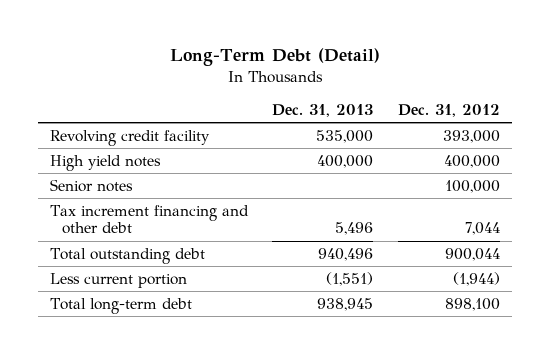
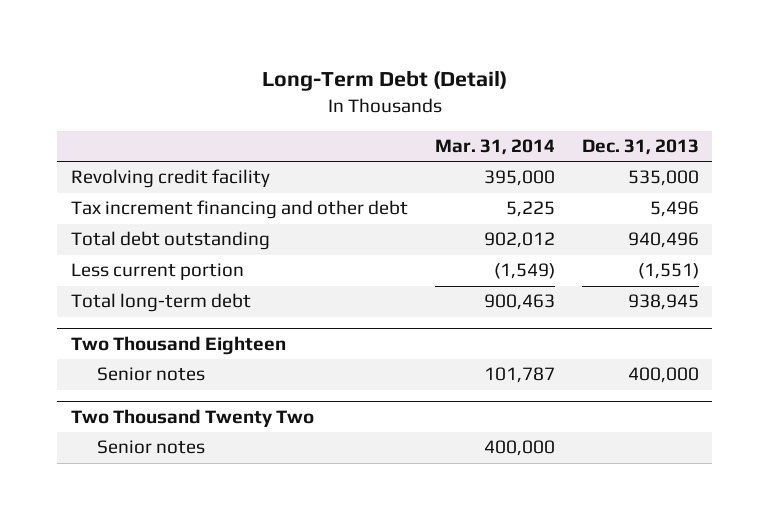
[397,104,500,118] Dec. 31, 2012 -> none
none -> [434,139,555,156] Mar. 31, 2014
[49,154,161,171] High yield notes -> none
[49,178,133,192] Senior notes -> none
[49,247,205,264] Total outstanding debt -> [70,231,270,251] Total debt outstanding
none -> [70,336,286,356] Two Thousand Eighteen
none -> [96,367,205,382] Senior notes
none -> [70,409,314,428] Two Thousand Twenty Two
none -> [96,440,205,455] Senior notes

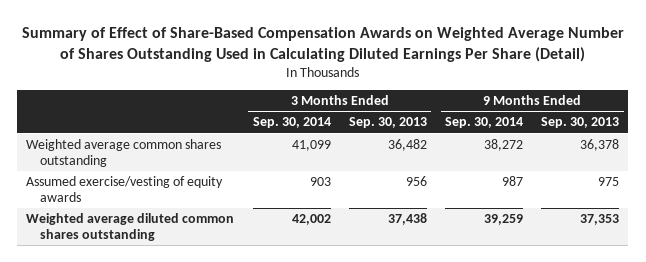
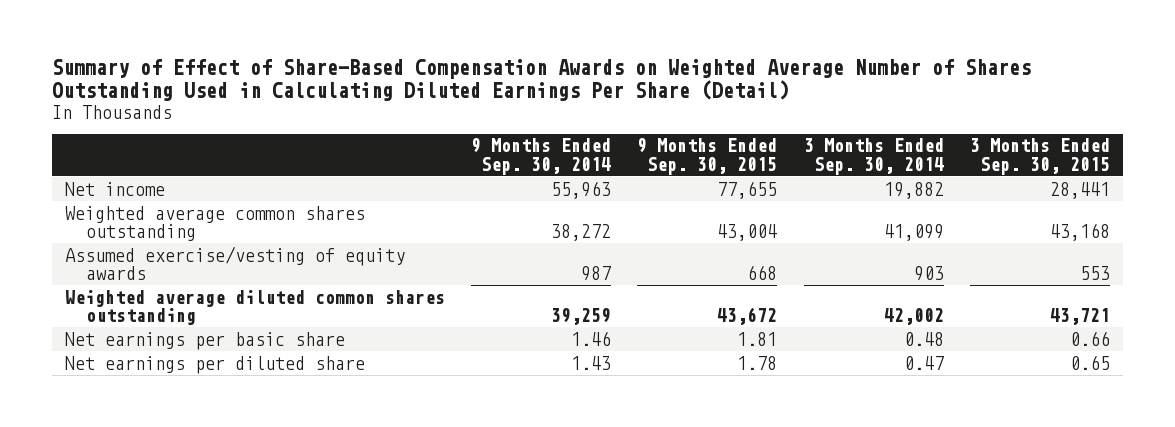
[348,117,427,129] Sep. 30, 2013 -> none
[541,117,620,129] Sep. 30, 2013 -> none
none -> [637,138,778,175] 9 Months Ended Sep. 30, 2015
none -> [969,138,1110,175] 3 Months Ended Sep. 30, 2015
none -> [64,181,165,196] Net income
none -> [64,331,345,350] Net earnings per basic share
none -> [64,355,365,374] Net earnings per diluted share

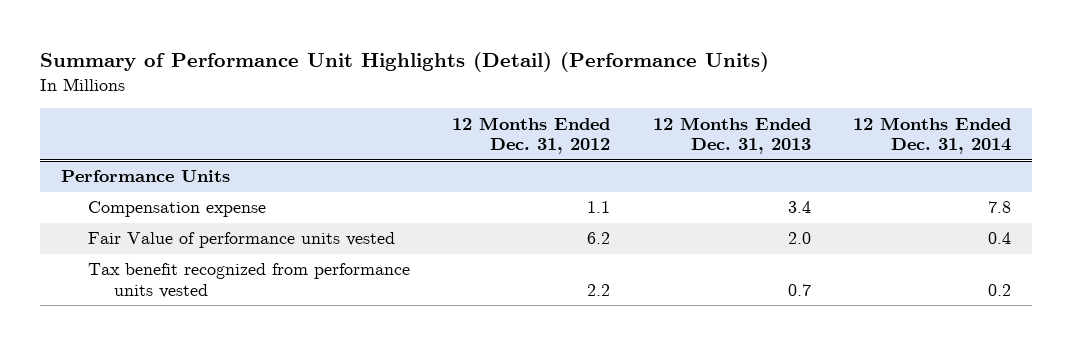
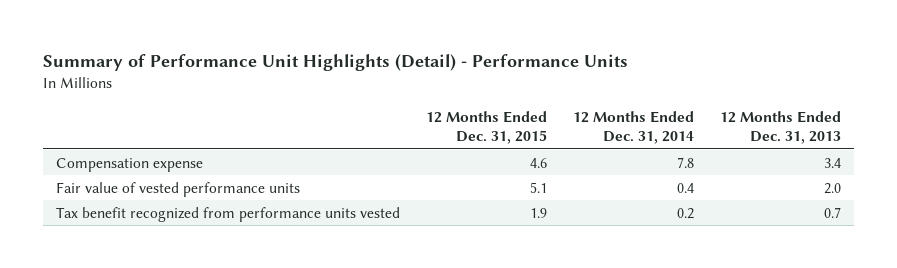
[40,52,770,73] Summary of Performance Unit Highlights (Detail) (Performance Units) -> [42,53,628,71] Summary of Performance Unit Highlights (Detail) - Performance Units
[452,116,611,155] 12 Months Ended Dec. 31, 2012 -> none
none -> [425,110,547,145] 12 Months Ended Dec. 31, 2015
[61,170,231,183] Performance Units -> none
[87,232,395,249] Fair Value of performance units vested -> [55,181,300,197] Fair value of vested performance units

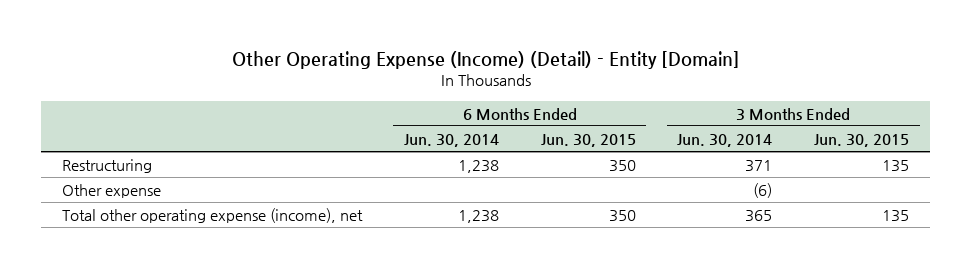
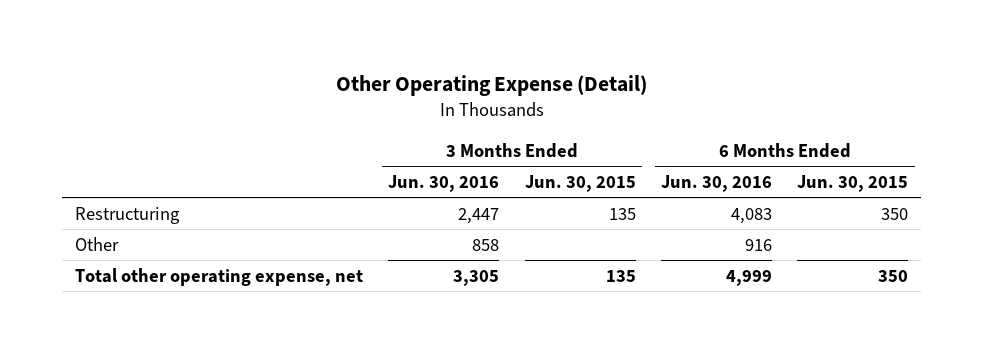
[231,50,740,69] Other Operating Expense (Income) (Detail) - Entity [Domain] -> [335,75,647,97] Other Operating Expense (Detail)
[403,133,499,147] Jun. 30, 2014 -> none
[677,133,773,147] Jun. 30, 2014 -> none
none -> [388,174,500,192] Jun. 30, 2016
none -> [660,174,772,192] Jun. 30, 2016
[62,183,162,198] Other expense -> [74,236,119,251] Other
[62,207,364,223] Total other operating expense (income), net -> [74,267,363,286] Total other operating expense, net

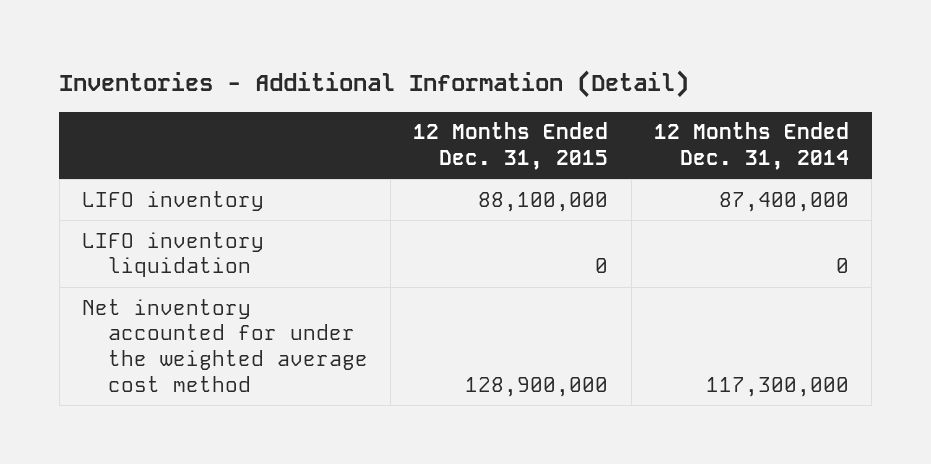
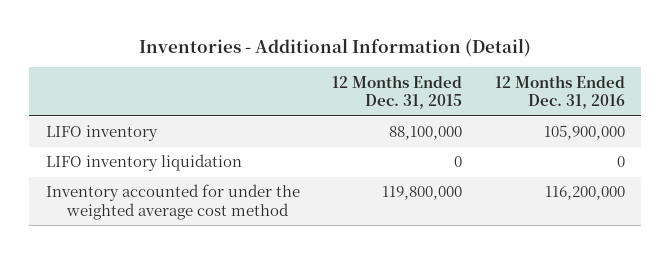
[653,122,849,170] 12 Months Ended Dec. 31, 2014 -> none
none -> [494,74,625,110] 12 Months Ended Dec. 31, 2016
[82,298,368,392] Net inventory accounted for under the weighted average cost method -> [45,184,300,220] Inventory accounted for under the weighted average cost method
[465,376,609,397] 128,900,000 -> [382,186,463,201] 119,800,000

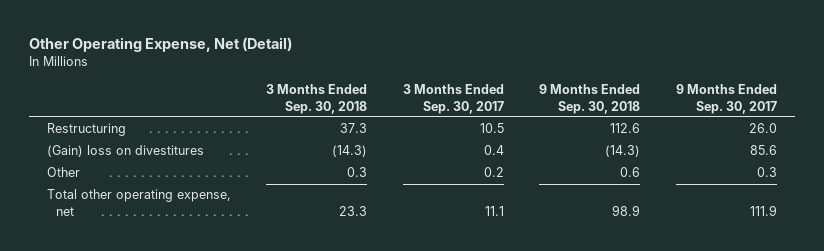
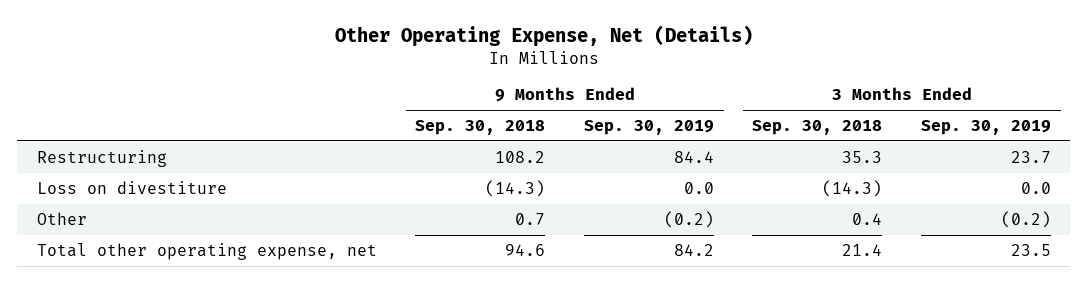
[29,37,293,53] Other Operating Expense, Net (Detail) -> [334,25,753,48] Other Operating Expense, Net (Details)
[402,84,504,114] 3 Months Ended Sep. 30, 2017 -> none
[675,84,777,114] 9 Months Ended Sep. 30, 2017 -> none
none -> [583,120,714,136] Sep. 30, 2019
none -> [921,120,1052,136] Sep. 30, 2019
[340,123,368,134] 37.3 -> [842,150,883,163] 35.3
[610,123,641,134] 112.6 -> [495,150,546,163] 108.2
[47,145,205,158] (Gain) loss on divestitures -> [36,180,227,194] Loss on divestiture
[347,167,368,178] 0.3 -> [852,212,883,225] 0.4
[620,167,641,178] 0.6 -> [515,212,546,225] 0.7
[339,205,368,216] 23.3 -> [842,243,883,256] 21.4
[612,204,641,216] 98.9 -> [505,243,546,256] 94.6

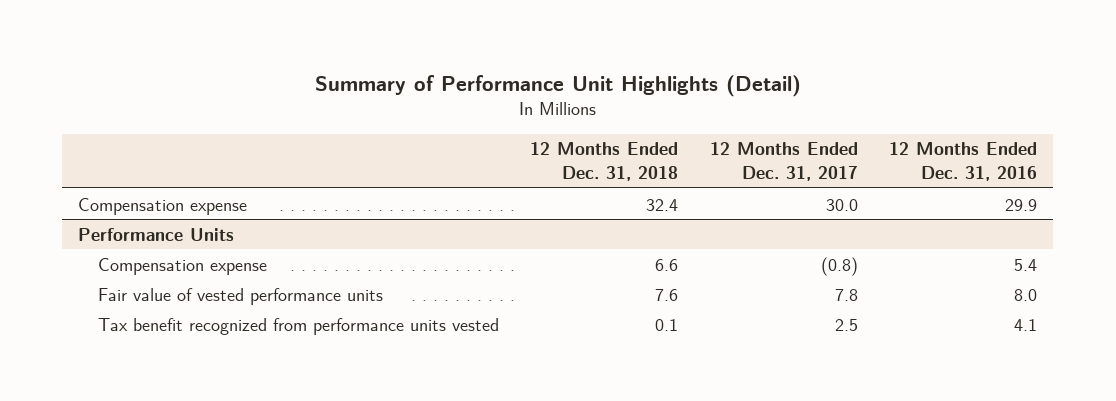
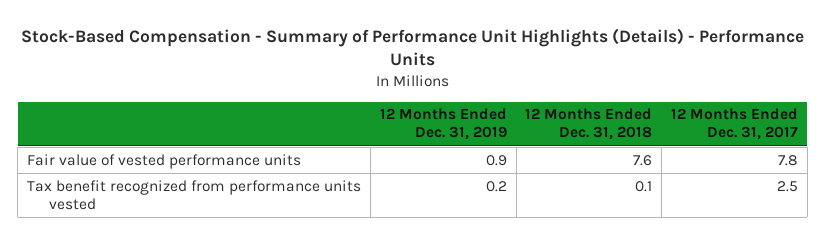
[314,74,801,97] Summary of Performance Unit Highlights (Detail) -> [20,27,804,67] Stock-Based Compensation - Summary of Performance Unit Highlights (Details) - Performance Units
[889,142,1038,181] 12 Months Ended Dec. 31, 2016 -> none
none -> [379,108,507,141] 12 Months Ended Dec. 31, 2019
[78,197,248,215] Compensation expense -> none
[78,227,235,241] Performance Units -> none
[98,257,268,275] Compensation expense -> none

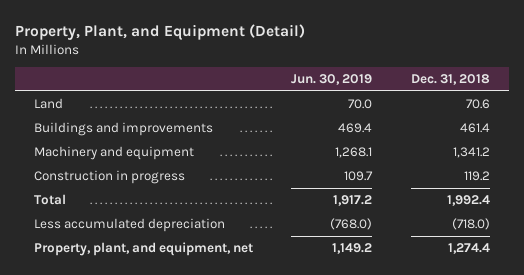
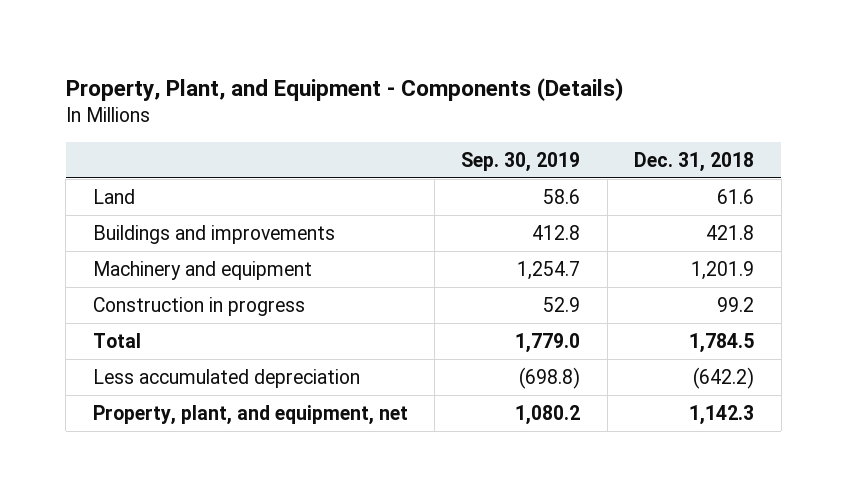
[14,23,305,40] Property, Plant, and Equipment (Detail) -> [65,77,623,101] Property, Plant, and Equipment - Components (Details)
[291,74,373,86] Jun. 30, 2019 -> none
none -> [461,151,581,172] Sep. 30, 2019
[465,99,490,110] 70.6 -> [717,189,755,205] 61.6
[459,123,490,134] 461.4 -> [706,225,755,241] 421.8
[452,147,490,159] 1,341.2 -> [691,261,755,281] 1,201.9
[463,171,490,182] 119.2 -> [717,297,755,313] 99.2
[446,195,490,207] 1,992.4 -> [689,333,755,354] 1,784.5
[451,218,490,231] (718.0) -> [693,367,755,390] (642.2)
[447,243,490,255] 1,274.4 -> [689,405,755,426] 1,142.3

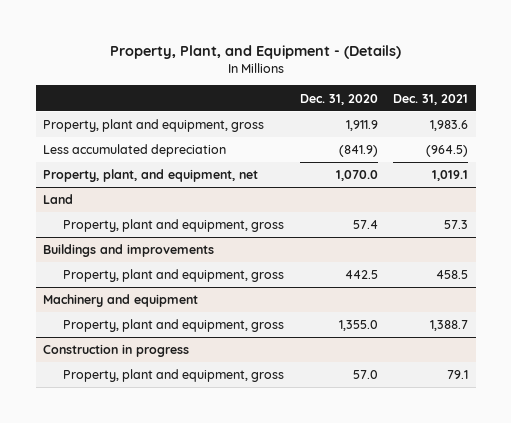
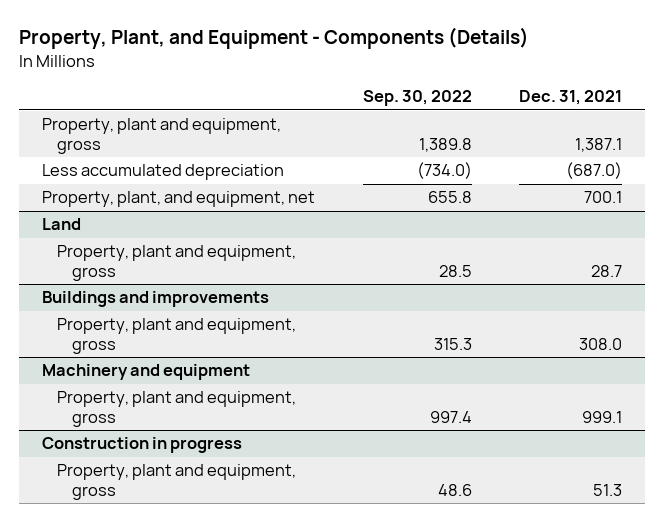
[109,44,401,59] Property, Plant, and Equipment - (Details) -> [18,27,529,50] Property, Plant, and Equipment - Components (Details)
[299,93,378,105] Dec. 31, 2020 -> none
none -> [362,90,472,107] Sep. 30, 2022
[429,120,468,132] 1,983.6 -> [574,138,622,153] 1,387.1
[425,145,468,158] (964.5) -> [565,162,622,180] (687.0)
[431,170,468,182] 1,019.1 -> [583,191,622,204] 700.1
[443,220,468,230] 57.3 -> [590,265,622,278] 28.7
[435,270,468,280] 458.5 -> [578,338,622,351] 308.0
[429,320,468,332] 1,388.7 -> [581,411,622,424] 999.1
[446,370,468,380] 79.1 -> [592,484,622,497] 51.3

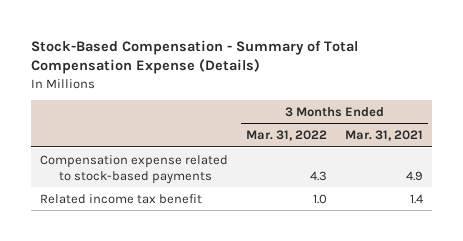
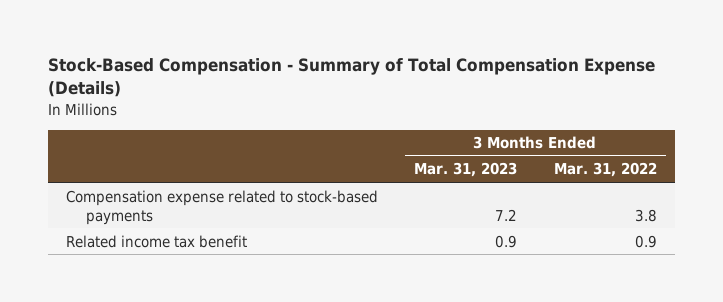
[345,130,424,142] Mar. 31, 2021 -> none
none -> [414,162,518,178] Mar. 31, 2023
[309,170,327,181] 4.3 -> [634,208,657,222] 3.8
[312,193,327,204] 1.0 -> [634,234,657,248] 0.9

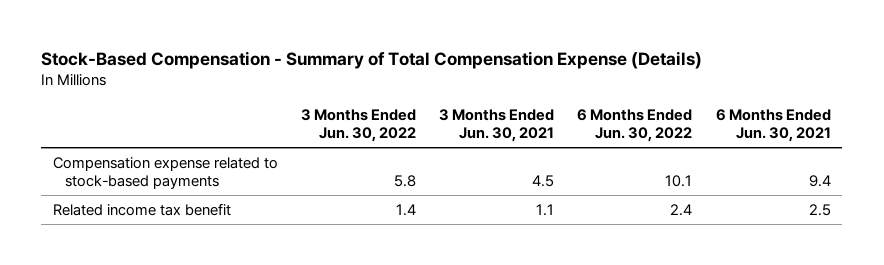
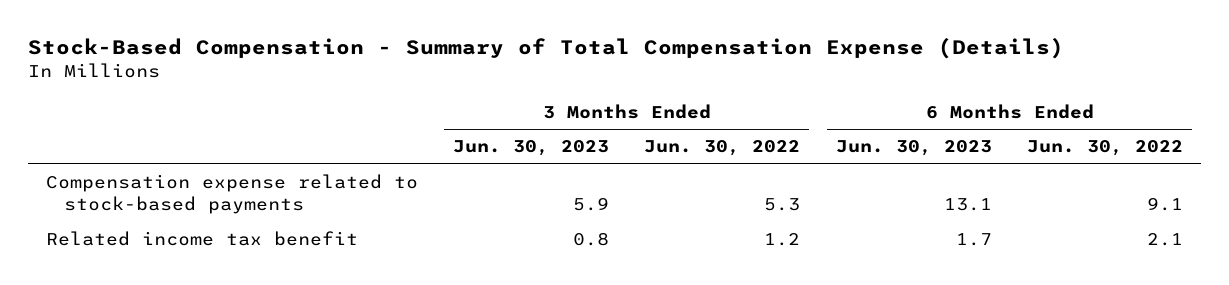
[439,109,555,143] 3 Months Ended Jun. 30, 2021 -> none
[715,109,831,143] 6 Months Ended Jun. 30, 2021 -> none
none -> [453,140,610,157] Jun. 30, 2023
none -> [835,140,992,157] Jun. 30, 2023
[394,174,417,187] 5.8 -> [764,198,801,212] 5.3
[665,174,693,187] 10.1 -> [1147,197,1184,212] 9.1
[396,203,417,216] 1.4 -> [764,233,801,247] 1.2
[670,203,693,216] 2.4 -> [1147,233,1184,247] 2.1

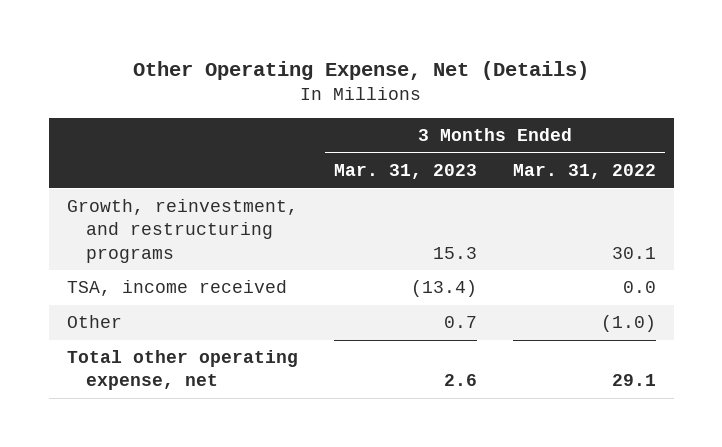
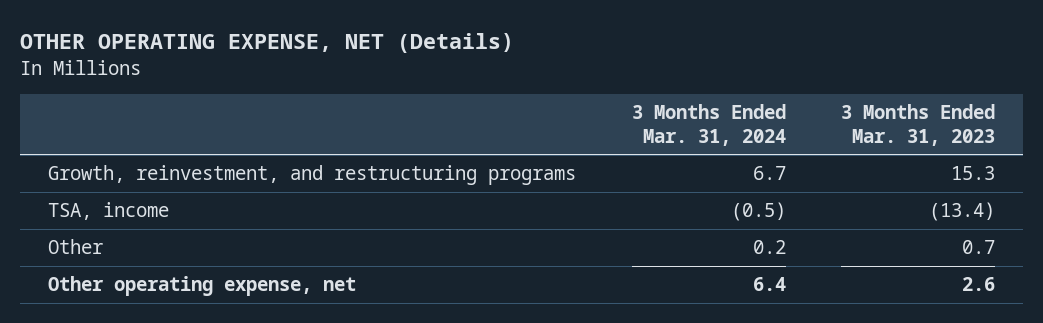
[133,61,590,81] Other Operating Expense, Net (Details) -> [20,33,515,54] OTHER OPERATING EXPENSE, NET (Details)
[512,164,656,180] Mar. 31, 2022 -> none
none -> [631,104,786,146] 3 Months Ended Mar. 31, 2024
[66,280,287,297] TSA, income received -> [48,202,170,221] TSA, income
[66,350,298,391] Total other operating expense, net -> [48,276,357,297] Other operating expense, net

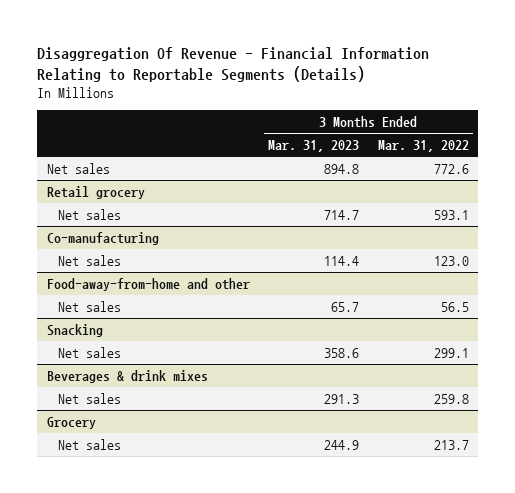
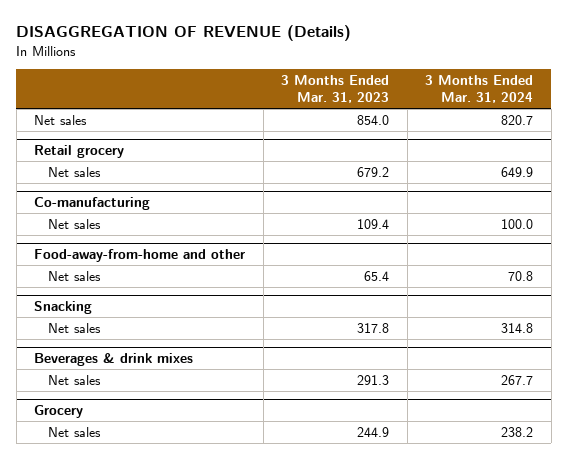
[37,47,430,82] Disaggregation Of Revenue - Financial Information Relating to Reportable Segments (Details) -> [16,25,352,42] DISAGGREGATION OF REVENUE (Details)
[377,140,469,153] Mar. 31, 2022 -> none
none -> [425,75,534,104] 3 Months Ended Mar. 31, 2024
[324,163,360,174] 894.8 -> [357,114,390,125] 854.0
[324,209,360,220] 714.7 -> [357,166,390,177] 679.2
[324,255,360,266] 114.4 -> [357,218,390,229] 109.4
[331,301,360,312] 65.7 -> [364,270,390,281] 65.4
[324,347,360,358] 358.6 -> [357,322,390,333] 317.8

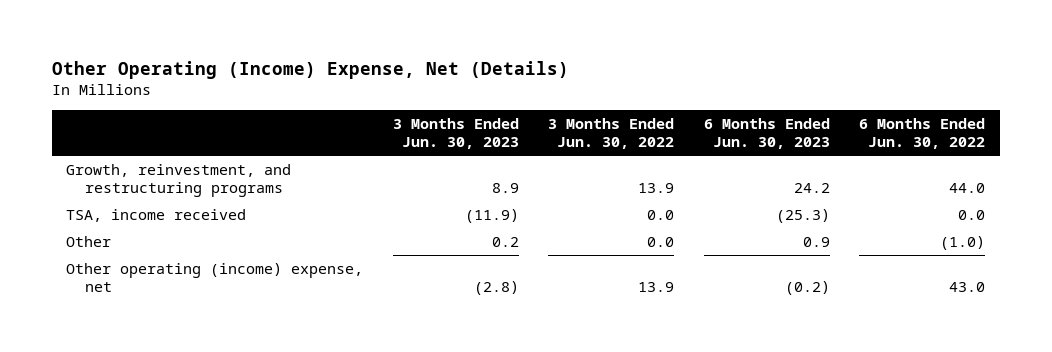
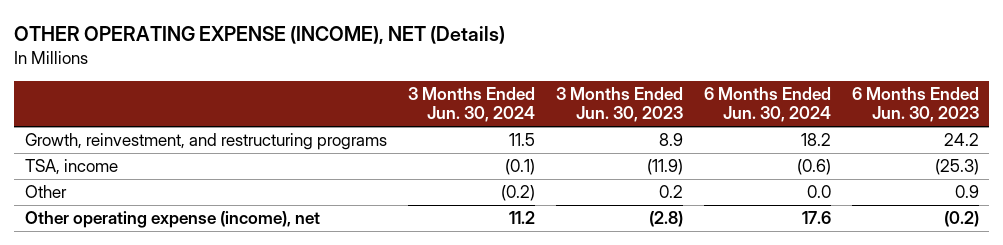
[51,60,569,79] Other Operating (Income) Expense, Net (Details) -> [13,25,505,44] OTHER OPERATING EXPENSE (INCOME), NET (Details)
[548,118,675,150] 3 Months Ended Jun. 30, 2022 -> none
[859,118,986,150] 6 Months Ended Jun. 30, 2022 -> none
none -> [407,86,535,123] 3 Months Ended Jun. 30, 2024
none -> [703,86,831,123] 6 Months Ended Jun. 30, 2024
[66,208,247,222] TSA, income received -> [24,159,118,176] TSA, income
[66,262,364,292] Other operating (income) expense, net -> [24,211,320,229] Other operating expense (income), net

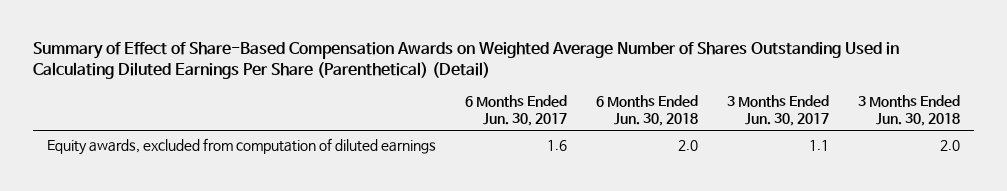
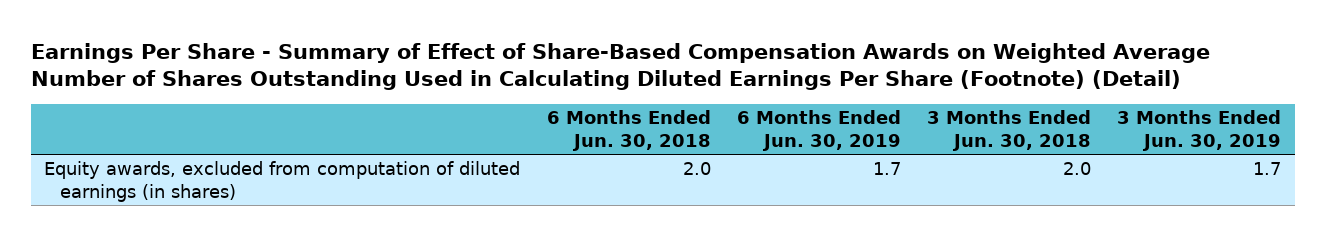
[32,41,899,79] Summary of Effect of Share-Based Compensation Awards on Weighted Average Number of Shares Outstanding Used in Calculating Diluted Earnings Per Share (Parenthetical) (Detail) -> [31,42,1211,91] Earnings Per Share - Summary of Effect of Share-Based Compensation Awards on Weighted Average Number of Shares Outstanding Used in Calculating Diluted Earnings Per Share (Footnote) (Detail)
[465,94,568,126] 6 Months Ended Jun. 30, 2017 -> none
[726,94,829,126] 3 Months Ended Jun. 30, 2017 -> none
none -> [736,110,901,151] 6 Months Ended Jun. 30, 2019
none -> [1117,110,1282,151] 3 Months Ended Jun. 30, 2019
[47,137,437,155] Equity awards, excluded from computation of diluted earnings -> [44,161,521,202] Equity awards, excluded from computation of diluted earnings (in shares)

